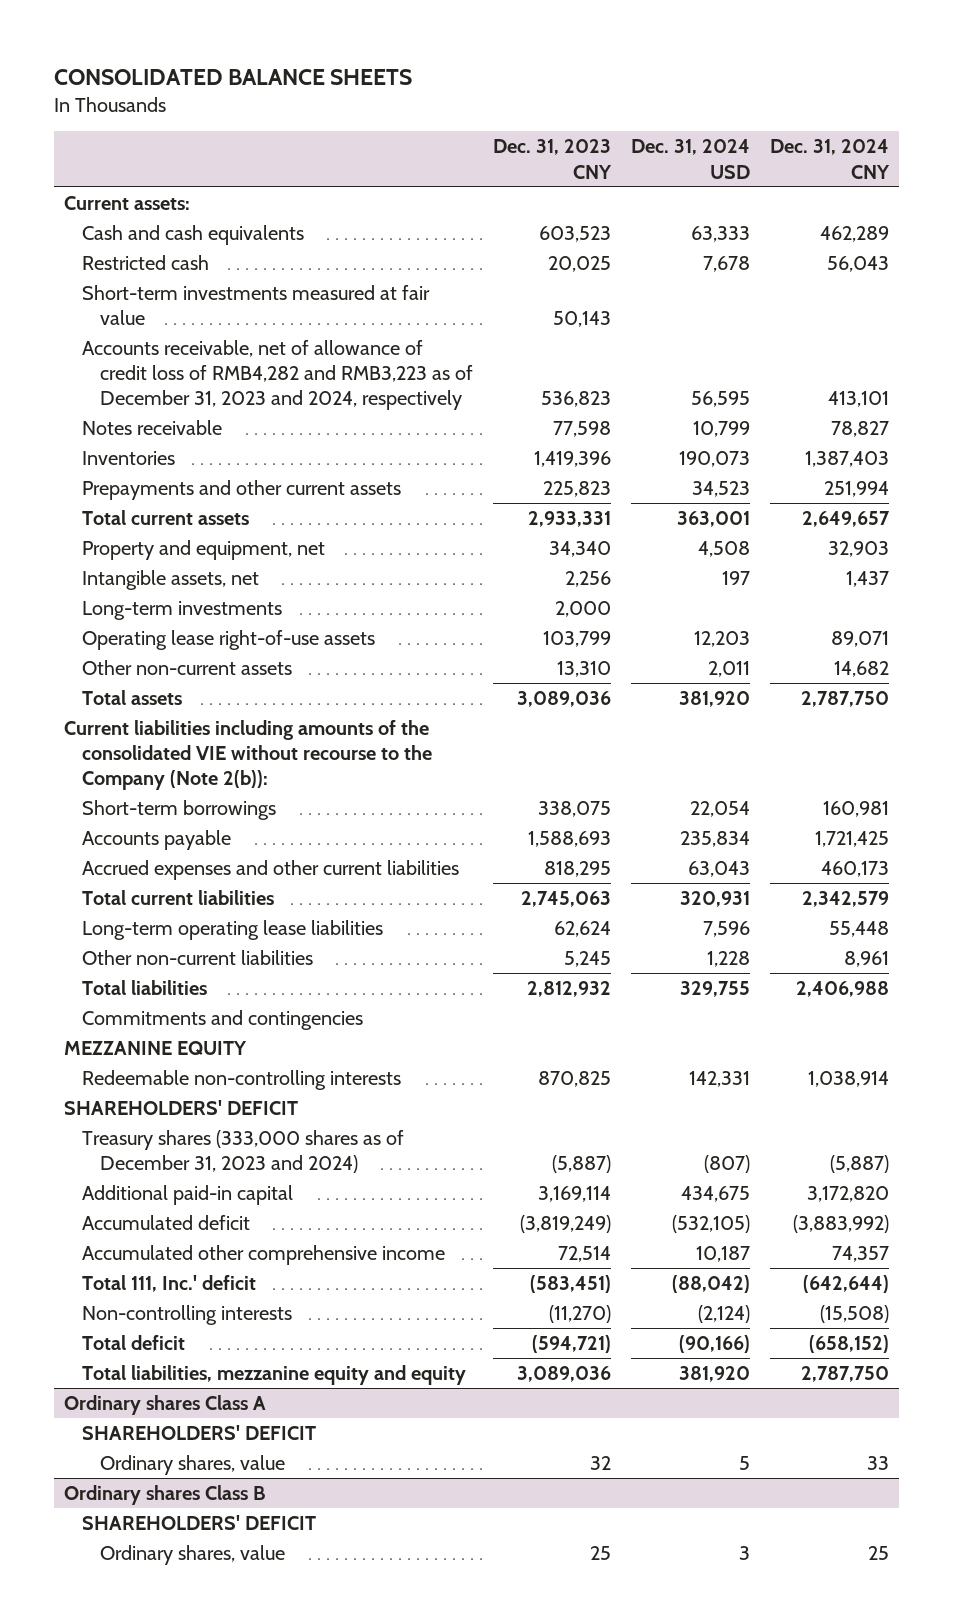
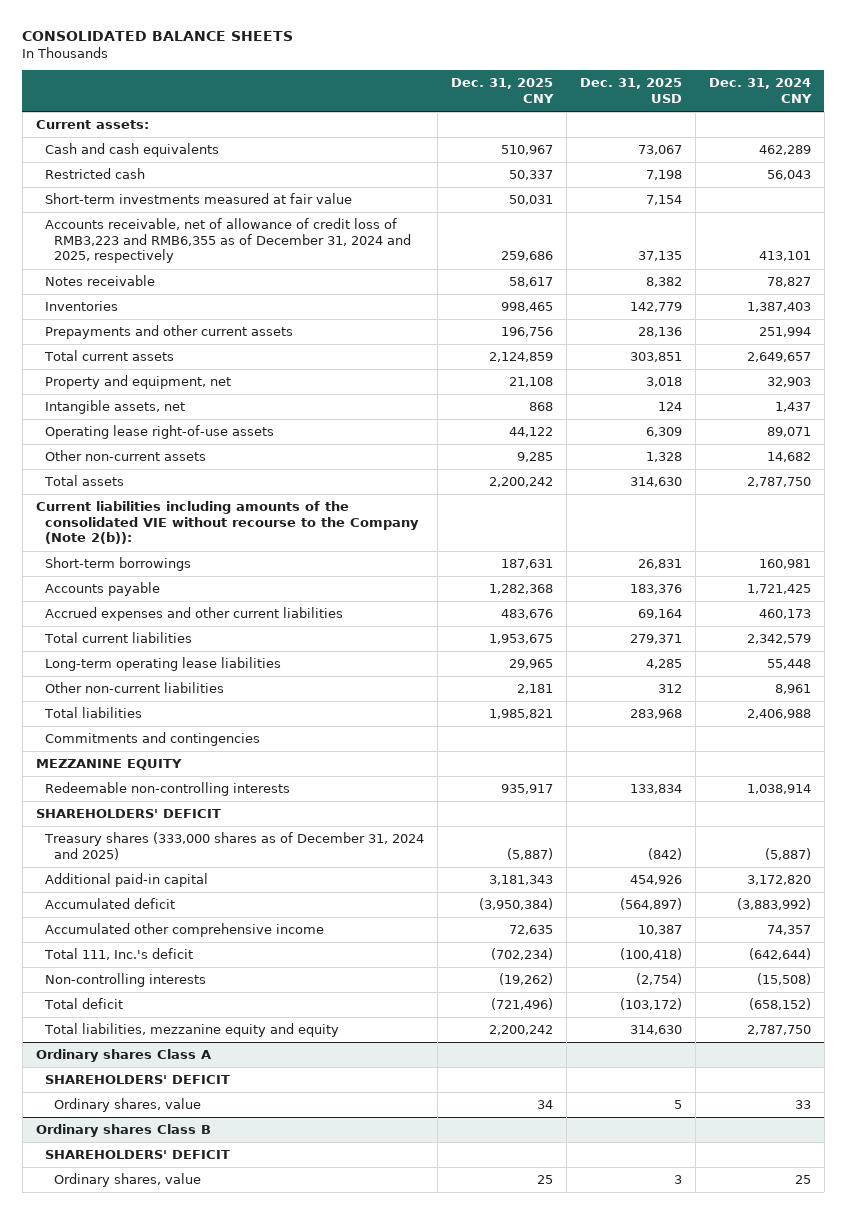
[492,139,612,179] Dec. 31, 2023 CNY -> none
[630,139,750,179] Dec. 31, 2024 USD -> none
none -> [450,78,554,104] Dec. 31, 2025 CNY
none -> [579,78,682,104] Dec. 31, 2025 USD
[81,339,473,411] Accounts receivable, net of allowance of credit loss of RMB4,282 and RMB3,223 as of December 31, 2023 and 2024, respectively -> [44,218,411,264] Accounts receivable, net of allowance of credit loss of RMB3,223 and RMB6,355 as of December 31, 2024 and 2025, respectively
[81,600,282,620] Long-term investments -> none
[81,1129,404,1174] Treasury shares (333,000 shares as of December 31, 2023 and 2024) -> [43,832,424,860] Treasury shares (333,000 shares as of December 31, 2024 and 2025)
[81,1274,256,1292] Total 111, Inc.' deficit -> [43,948,193,961] Total 111, Inc.'s deficit

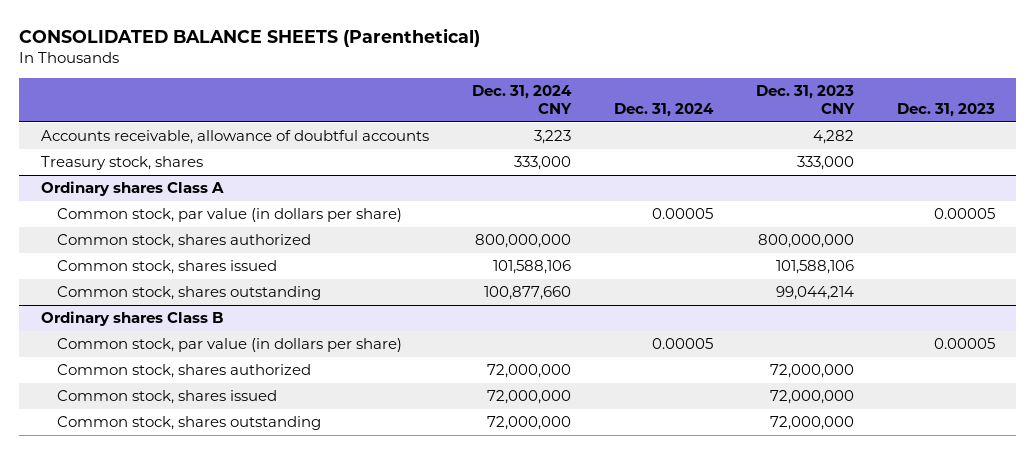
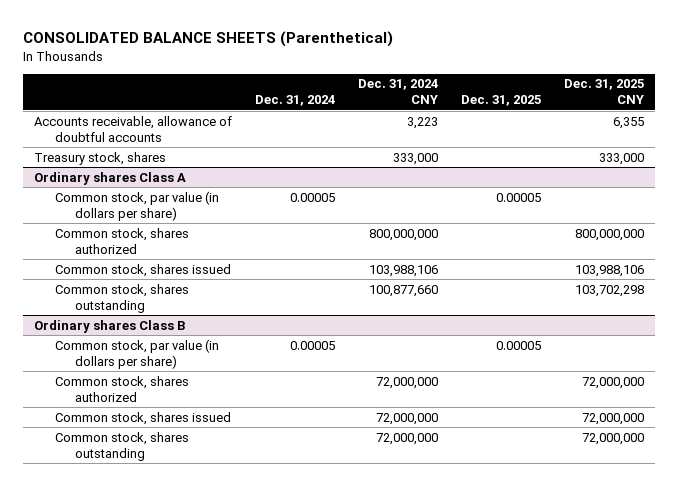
[755,85,855,115] Dec. 31, 2023 CNY -> none
[896,103,995,118] Dec. 31, 2023 -> none
none -> [461,95,542,107] Dec. 31, 2025
none -> [563,79,644,105] Dec. 31, 2025 CNY
[492,260,571,275] 101,588,106 -> [369,264,439,277] 103,988,106

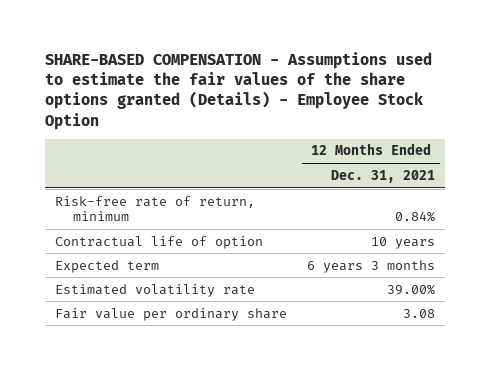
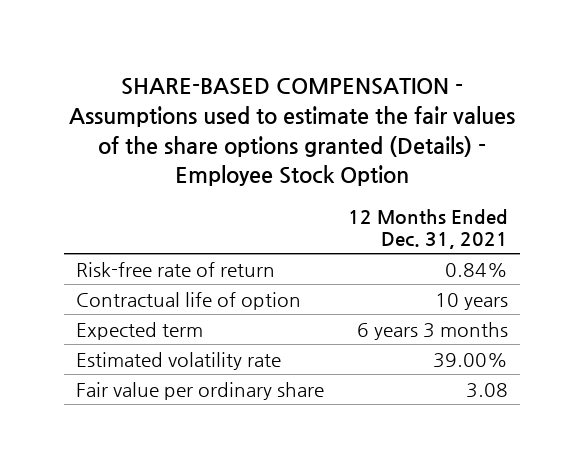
[54,195,255,221] Risk-free rate of return, minimum -> [75,261,275,277] Risk-free rate of return

